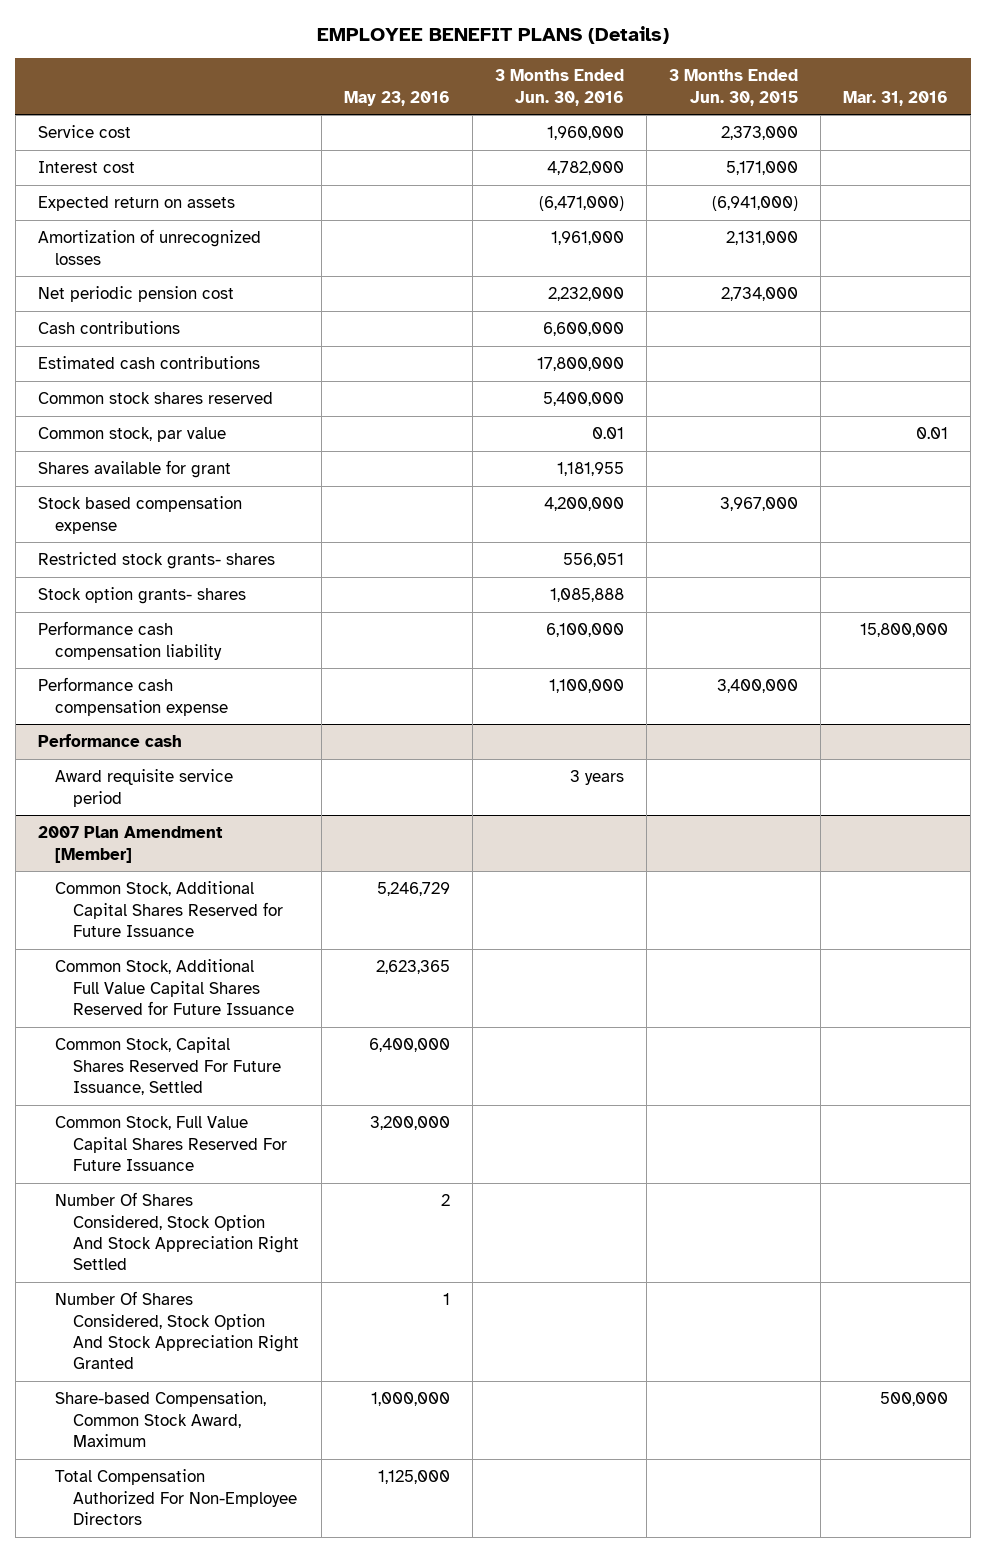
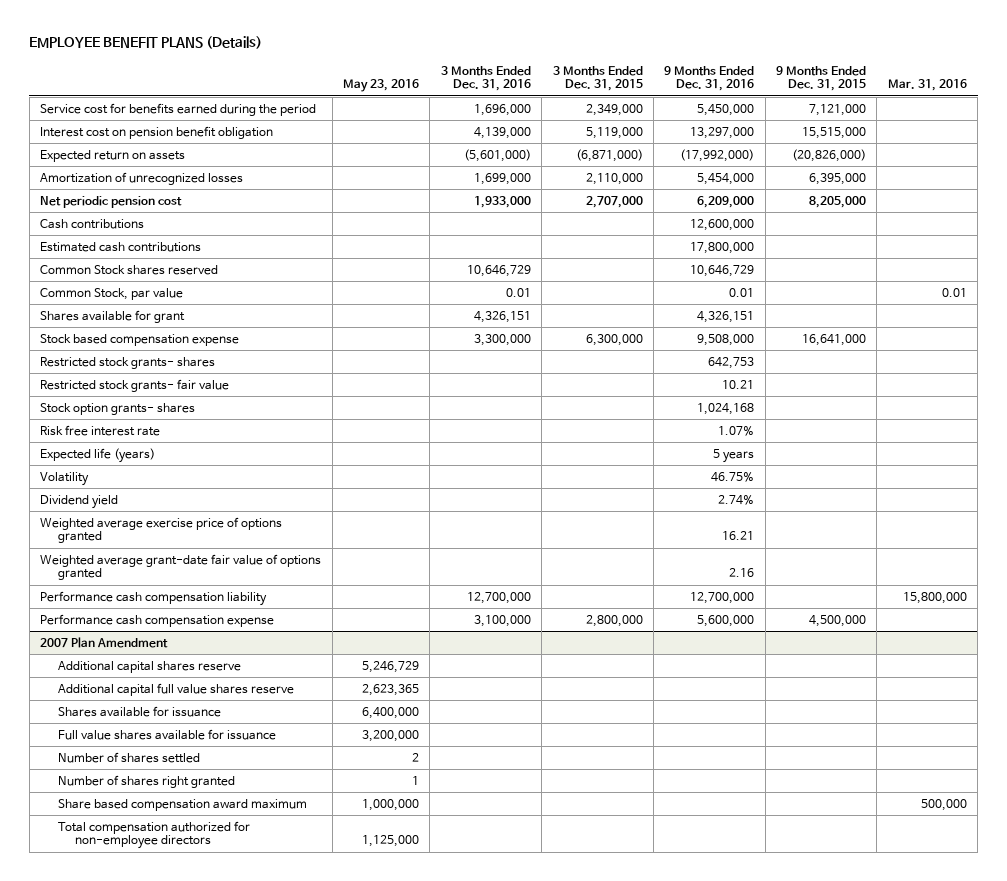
[495,69,625,106] 3 Months Ended Jun. 30, 2016 -> none
[669,69,799,106] 3 Months Ended Jun. 30, 2015 -> none
none -> [440,65,531,92] 3 Months Ended Dec. 31, 2016
none -> [552,65,643,92] 3 Months Ended Dec. 31, 2015
none -> [664,65,755,92] 9 Months Ended Dec. 31, 2016
none -> [776,65,867,92] 9 Months Ended Dec. 31, 2015
[37,125,131,139] Service cost -> [40,102,317,116] Service cost for benefits earned during the period
[37,161,135,174] Interest cost -> [40,125,274,139] Interest cost on pension benefit obligation
[37,392,273,405] Common stock shares reserved -> [40,264,219,275] Common Stock shares reserved
[37,427,226,443] Common stock, par value -> [40,287,184,300] Common Stock, par value
none -> [40,378,230,392] Restricted stock grants- fair value
none -> [40,424,161,436] Risk free interest rate
none -> [40,447,156,463] Expected life (years)
none -> [40,471,90,486] Volatility
none -> [40,494,119,509] Dividend yield
none -> [40,516,283,544] Weighted average exercise price of options granted
none -> [40,553,322,581] Weighted average grant-date fair value of options granted
[37,734,182,748] Performance cash -> none
[55,769,234,807] Award requisite service period -> none
[37,826,223,863] 2007 Plan Amendment [Member] -> [40,636,169,648] 2007 Plan Amendment
[55,881,284,937] Common Stock, Additional Capital Shares Reserved for Future Issuance -> [57,660,241,673] Additional capital shares reserve
[55,959,295,1015] Common Stock, Additional Full Value Capital Shares Reserved for Future Issuance -> [57,682,294,696] Additional capital full value shares reserve
[55,1037,282,1095] Common Stock, Capital Shares Reserved For Future Issuance, Settled -> [57,705,221,717] Shares available for issuance
[55,1116,288,1171] Common Stock, Full Value Capital Shares Reserved For Future Issuance -> [57,728,276,740] Full value shares available for issuance
[55,1192,300,1271] Number Of Shares Considered, Stock Option And Stock Appreciation Right Settled -> [57,751,200,763] Number of shares settled
[55,1291,300,1370] Number Of Shares Considered, Stock Option And Stock Appreciation Right Granted -> [57,774,235,788] Number of shares right granted
[55,1391,267,1447] Share-based Compensation, Common Stock Award, Maximum -> [57,798,307,811] Share based compensation award maximum
[55,1469,298,1525] Total Compensation Authorized For Non-Employee Directors -> [57,820,250,850] Total compensation authorized for non-employee directors

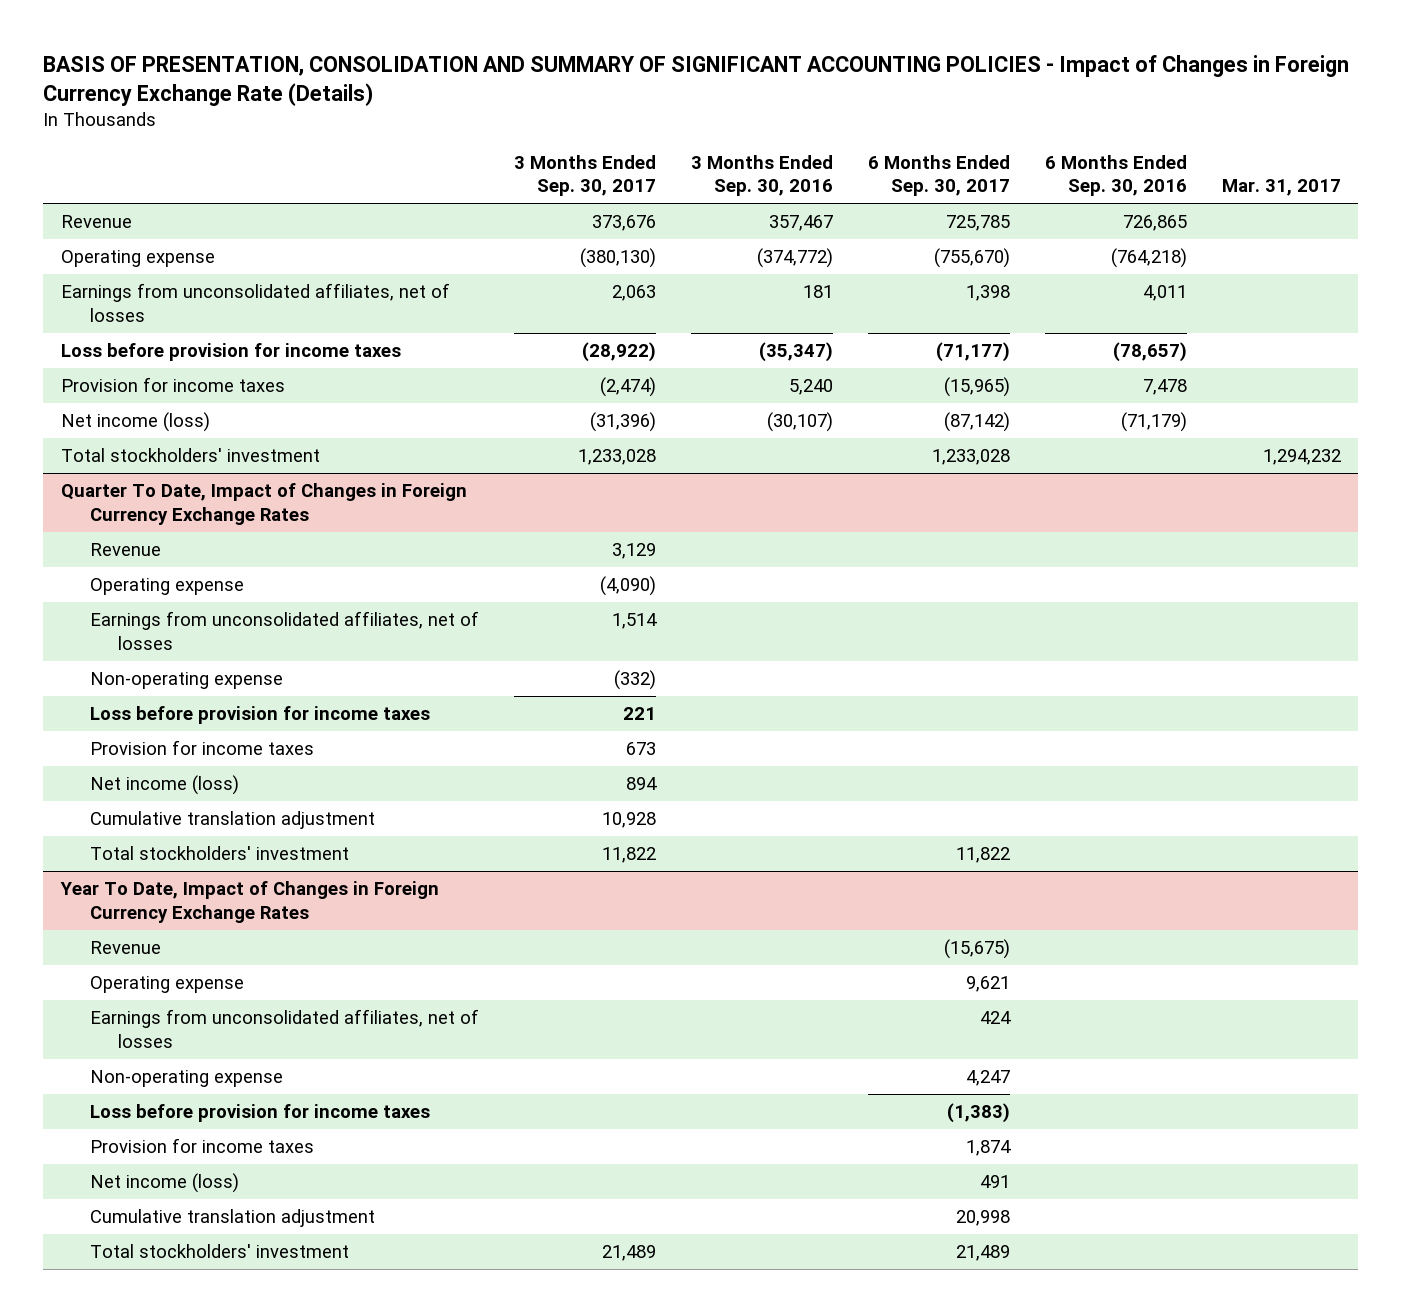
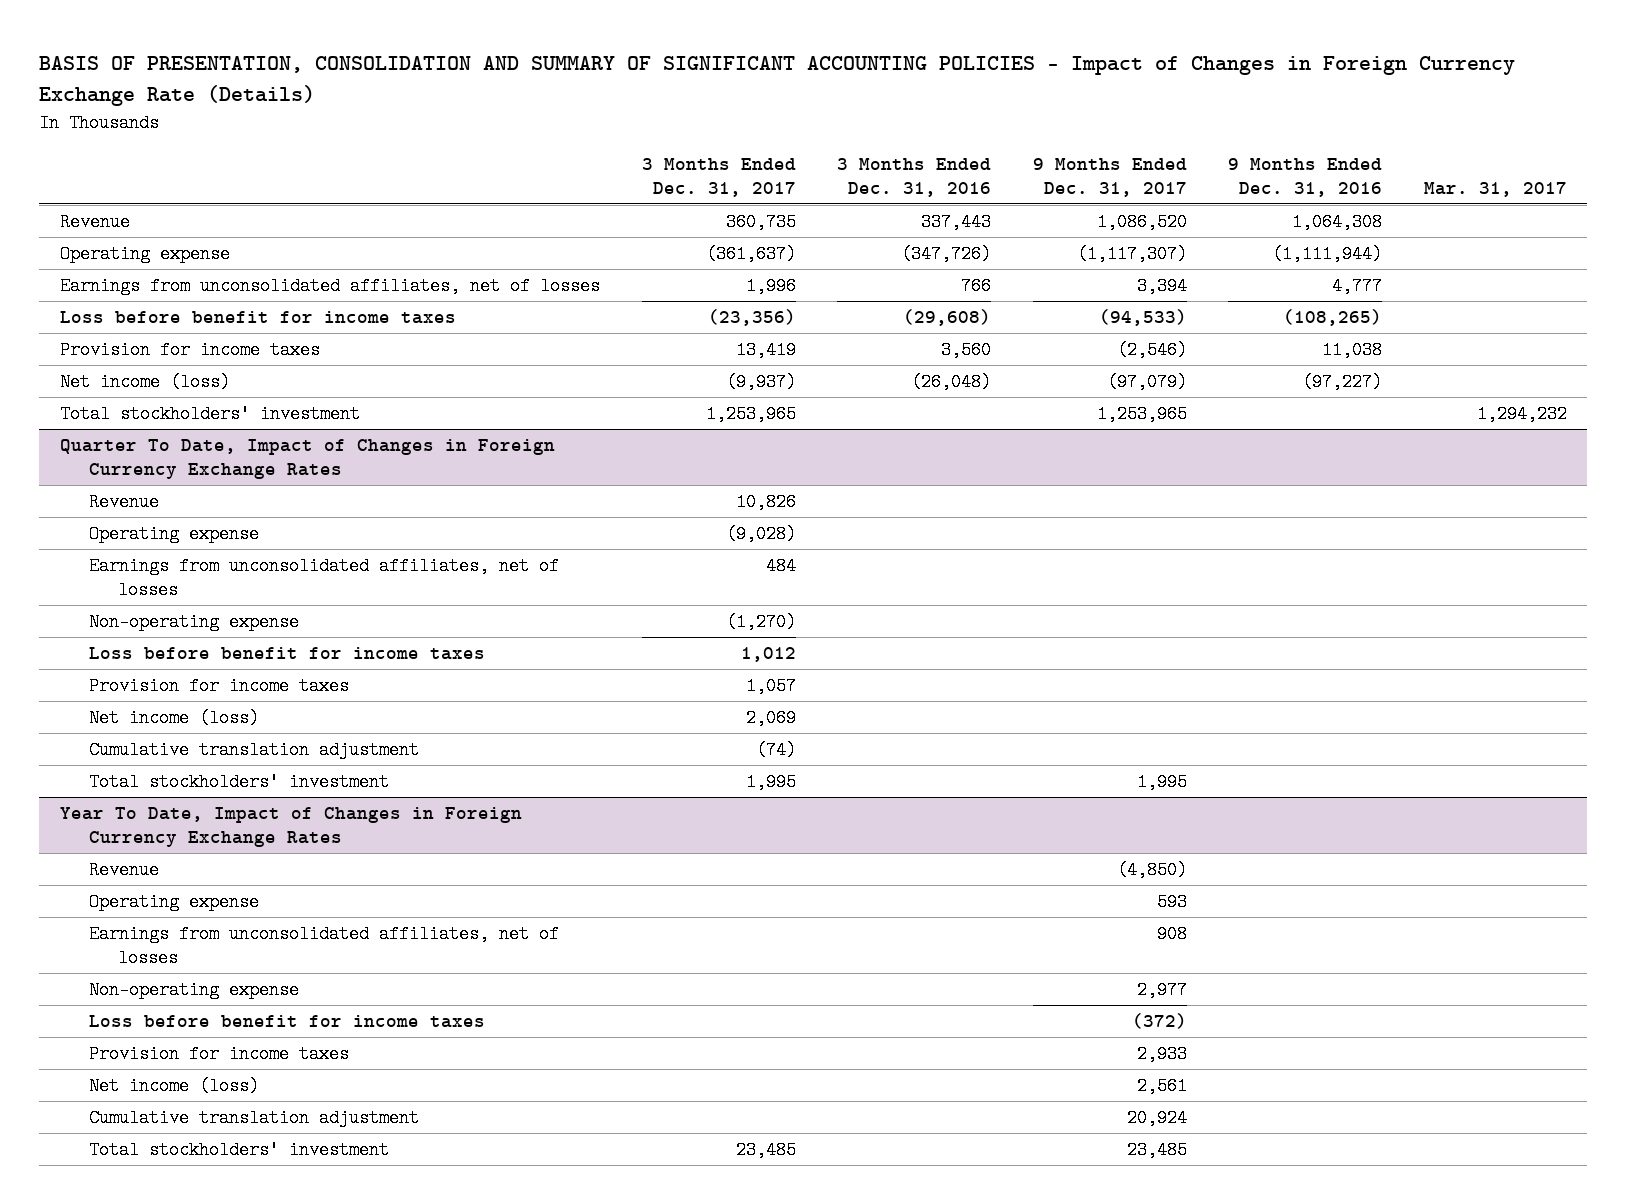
[513,154,656,197] 3 Months Ended Sep. 30, 2017 -> none
[690,154,833,197] 3 Months Ended Sep. 30, 2016 -> none
[867,154,1010,197] 6 Months Ended Sep. 30, 2017 -> none
[1044,154,1187,197] 6 Months Ended Sep. 30, 2016 -> none
none -> [641,157,796,197] 3 Months Ended Dec. 31, 2017
none -> [837,157,992,197] 3 Months Ended Dec. 31, 2016
none -> [1032,157,1187,197] 9 Months Ended Dec. 31, 2017
none -> [1228,157,1383,197] 9 Months Ended Dec. 31, 2016
[60,343,401,362] Loss before provision for income taxes -> [60,311,457,325] Loss before benefit for income taxes
[89,706,430,725] Loss before provision for income taxes -> [89,647,486,661] Loss before benefit for income taxes
[89,1104,430,1123] Loss before provision for income taxes -> [89,1015,486,1029] Loss before benefit for income taxes

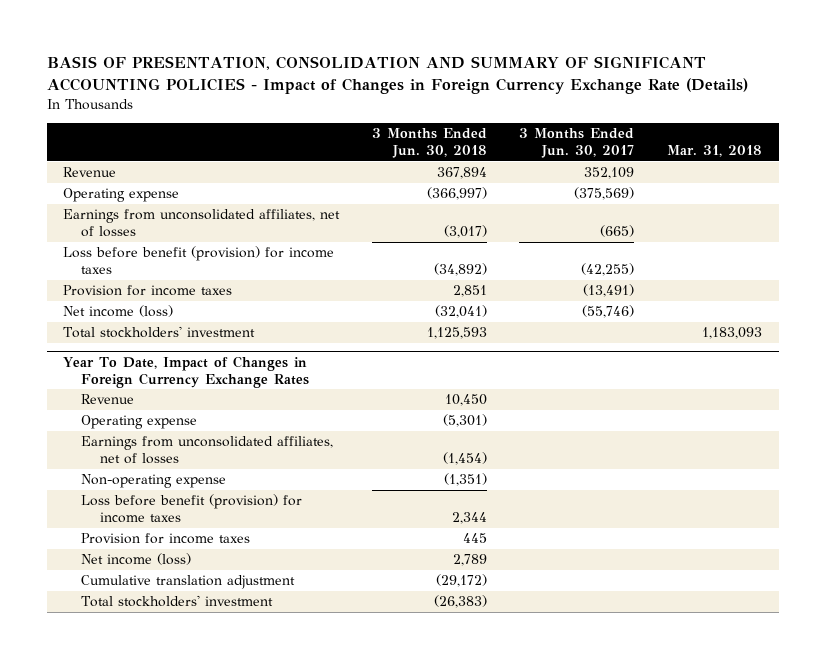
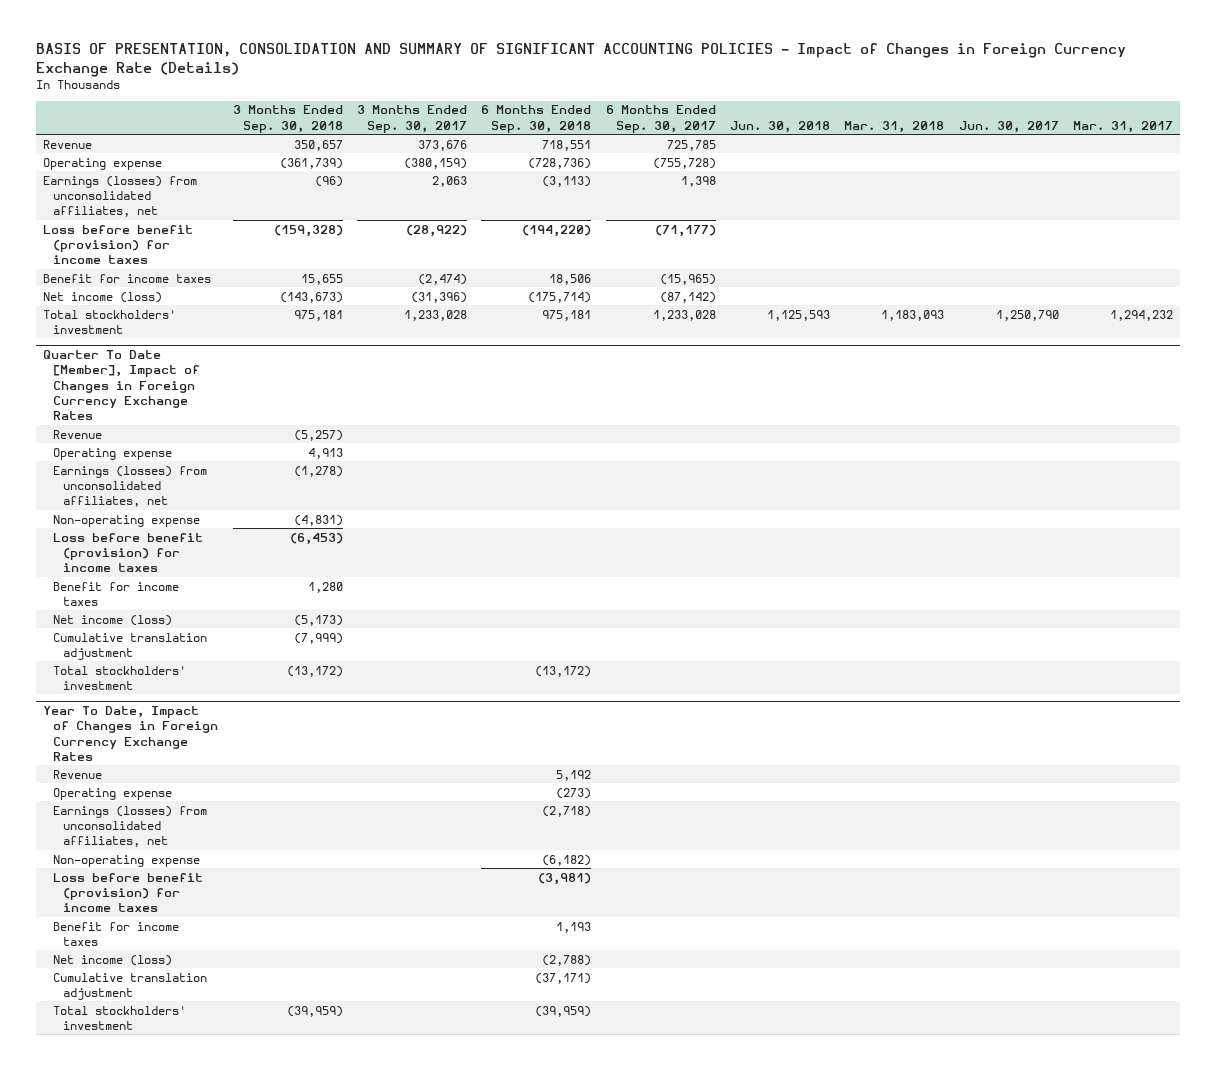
[371,128,487,159] 3 Months Ended Jun. 30, 2018 -> none
[519,128,635,159] 3 Months Ended Jun. 30, 2017 -> none
none -> [232,105,343,133] 3 Months Ended Sep. 30, 2018
none -> [356,105,467,133] 3 Months Ended Sep. 30, 2017
none -> [481,105,592,133] 6 Months Ended Sep. 30, 2018
none -> [605,105,716,133] 6 Months Ended Sep. 30, 2017
none -> [730,120,831,133] Jun. 30, 2018
none -> [958,120,1059,133] Jun. 30, 2017
none -> [1073,120,1174,133] Mar. 31, 2017
[62,209,340,238] Earnings from unconsolidated affiliates, net of losses -> [43,175,198,218] Earnings (losses) from unconsolidated affiliates, net
[62,285,232,297] Provision for income taxes -> [43,273,212,283] Benefit for income taxes
none -> [43,350,201,421] Quarter To Date [Member], Impact of Changes in Foreign Currency Exchange Rates
none -> [53,429,103,439] Revenue
none -> [53,447,173,460] Operating expense
none -> [53,465,208,508] Earnings (losses) from unconsolidated affiliates, net
none -> [53,514,201,527] Non-operating expense
none -> [53,532,204,573] Loss before benefit (provision) for income taxes
none -> [53,581,180,606] Benefit for income taxes
none -> [53,614,173,626] Net income (loss)
none -> [53,632,208,660] Cumulative translation adjustment
none -> [53,665,187,690] Total stockholders' investment
[81,436,334,465] Earnings from unconsolidated affiliates, net of losses -> [53,805,208,848] Earnings (losses) from unconsolidated affiliates, net
[81,533,251,545] Provision for income taxes -> [53,921,180,946] Benefit for income taxes

